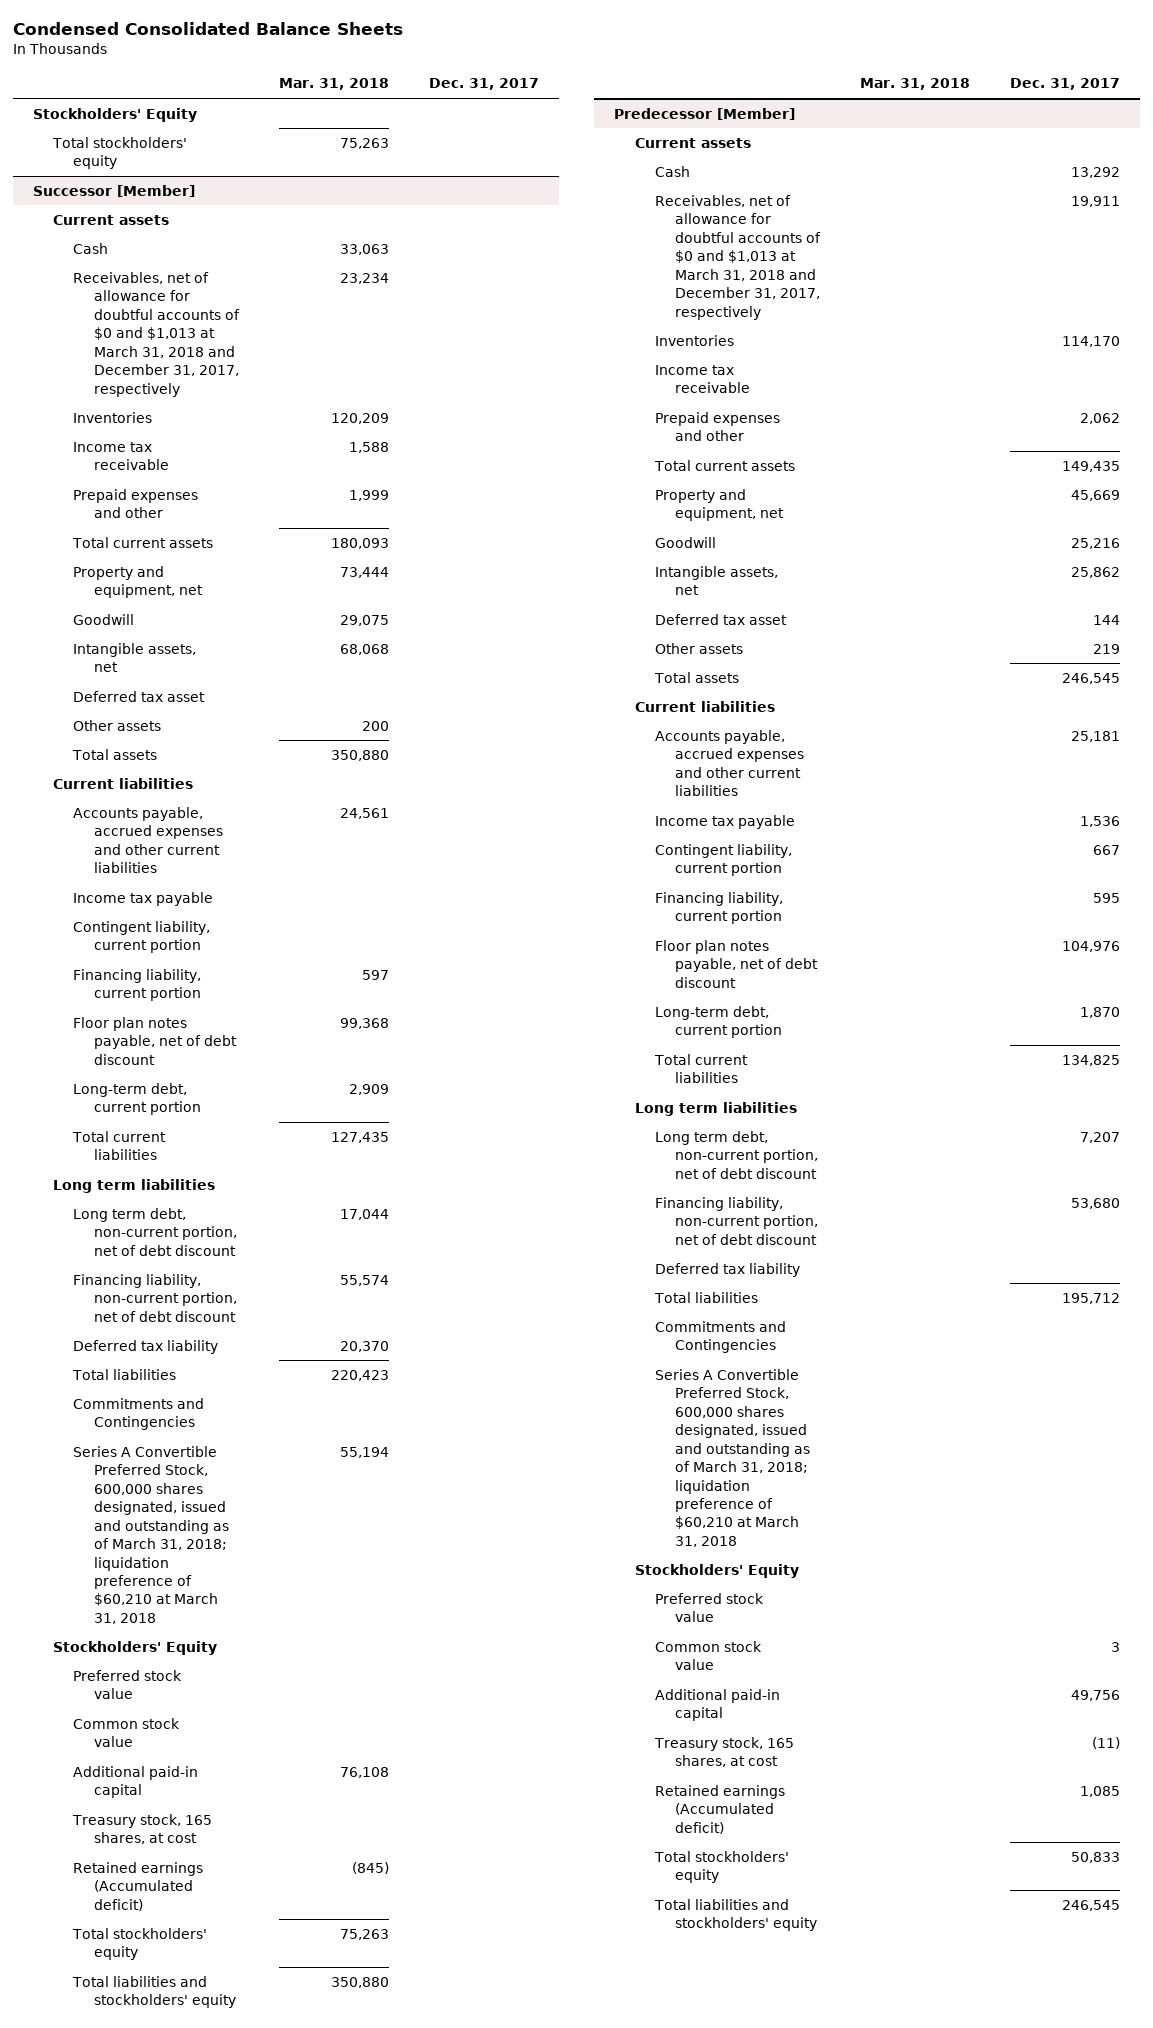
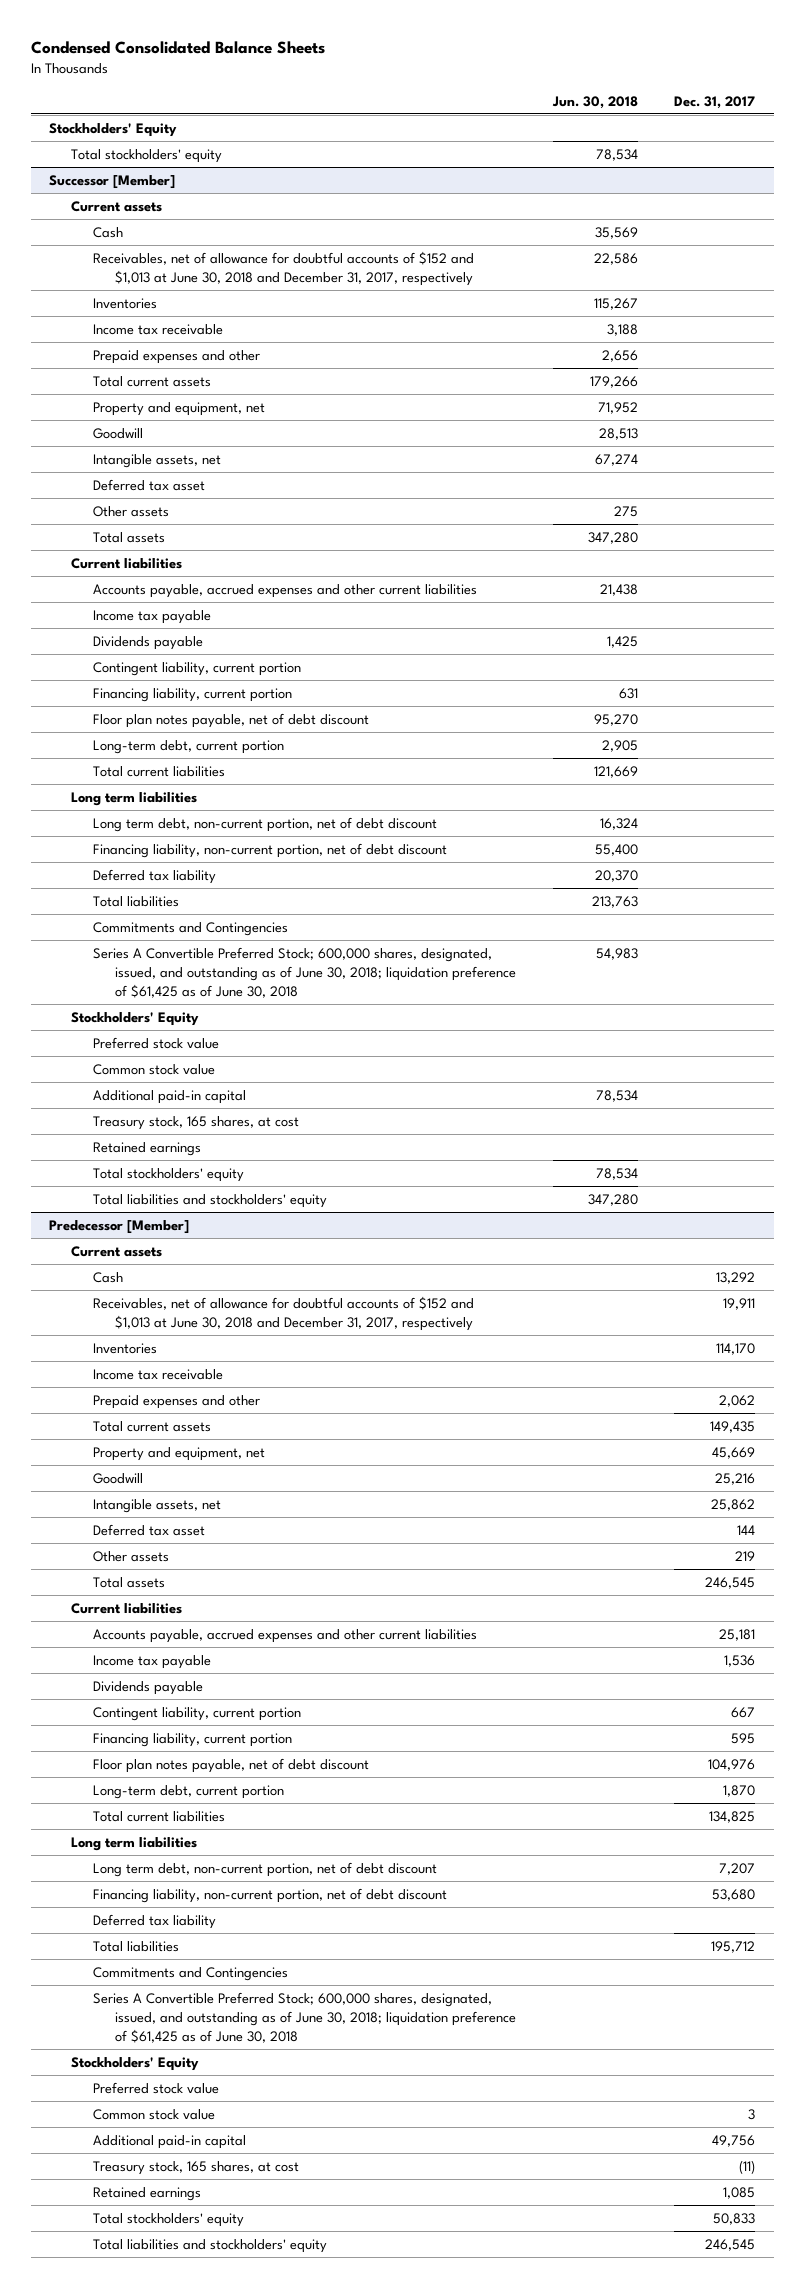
[278,78,389,91] Mar. 31, 2018 -> none
none -> [551,95,638,109] Jun. 30, 2018
[73,271,240,397] Receivables, net of allowance for doubtful accounts of $0 and $1,013 at March 31, 2018 and December 31, 2017, respectively -> [93,250,475,286] Receivables, net of allowance for doubtful accounts of $152 and $1,013 at June 30, 2018 and December 31, 2017, respectively
none -> [93,635,204,650] Dividends payable
[73,1445,229,1624] Series A Convertible Preferred Stock, 600,000 shares designated, issued and outstanding as of March 31, 2018; liquidation preference of $60,210 at March 31, 2018 -> [93,946,517,998] Series A Convertible Preferred Stock; 600,000 shares, designated, issued, and outstanding as of June 30, 2018; liquidation preference of $61,425 as of June 30, 2018
[73,1861,204,1911] Retained earnings (Accumulated deficit) -> [93,1141,202,1156] Retained earnings
[654,194,821,320] Receivables, net of allowance for doubtful accounts of $0 and $1,013 at March 31, 2018 and December 31, 2017, respectively -> [93,1295,475,1331] Receivables, net of allowance for doubtful accounts of $152 and $1,013 at June 30, 2018 and December 31, 2017, respectively
none -> [93,1680,204,1695] Dividends payable
[654,1368,810,1547] Series A Convertible Preferred Stock, 600,000 shares designated, issued and outstanding as of March 31, 2018; liquidation preference of $60,210 at March 31, 2018 -> [93,1991,517,2043] Series A Convertible Preferred Stock; 600,000 shares, designated, issued, and outstanding as of June 30, 2018; liquidation preference of $61,425 as of June 30, 2018
[654,1784,785,1834] Retained earnings (Accumulated deficit) -> [93,2186,202,2201] Retained earnings

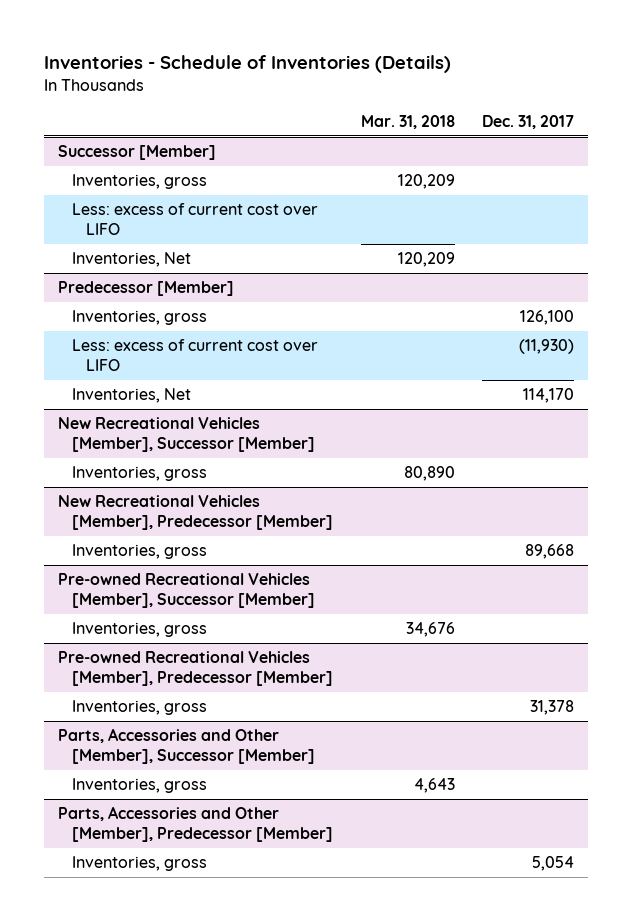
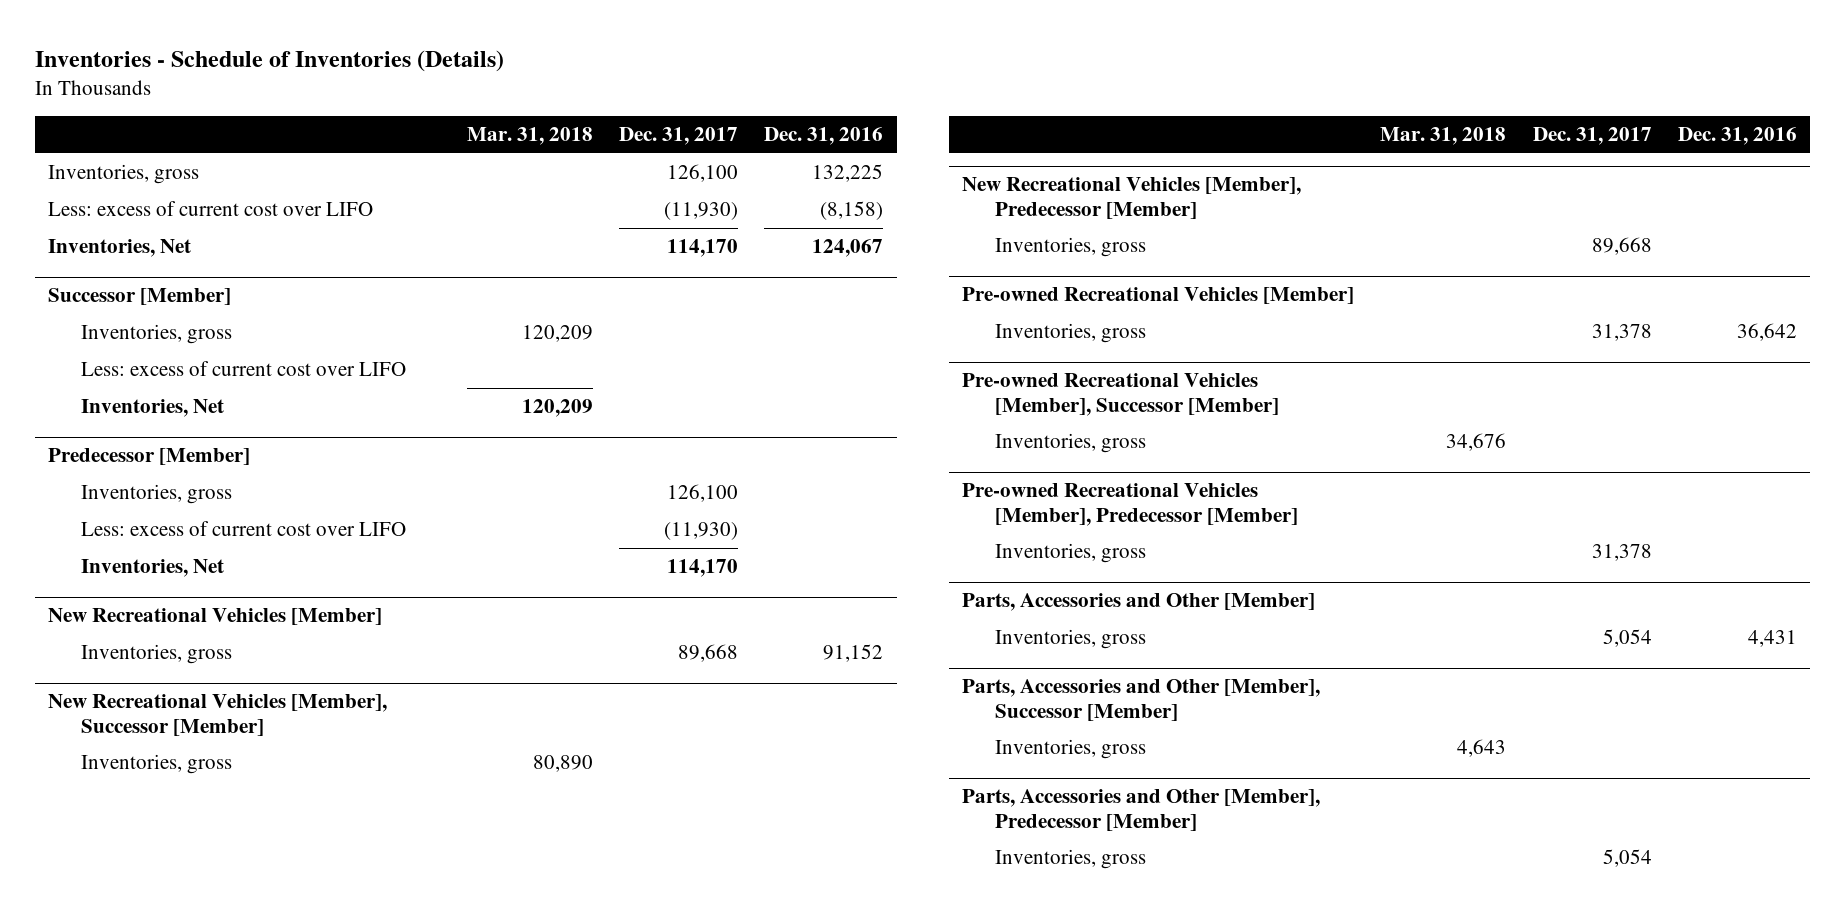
none -> [764,127,884,146] Dec. 31, 2016
none -> [48,164,200,185] Inventories, gross
none -> [48,201,374,217] Less: excess of current cost over LIFO
none -> [48,239,192,258] Inventories, Net
none -> [48,608,383,626] New Recreational Vehicles [Member]
none -> [81,644,233,665] Inventories, gross
none -> [961,287,1354,305] Pre-owned Recreational Vehicles [Member]
none -> [995,323,1147,344] Inventories, gross
none -> [961,593,1315,612] Parts, Accessories and Other [Member]
none -> [995,629,1147,650] Inventories, gross

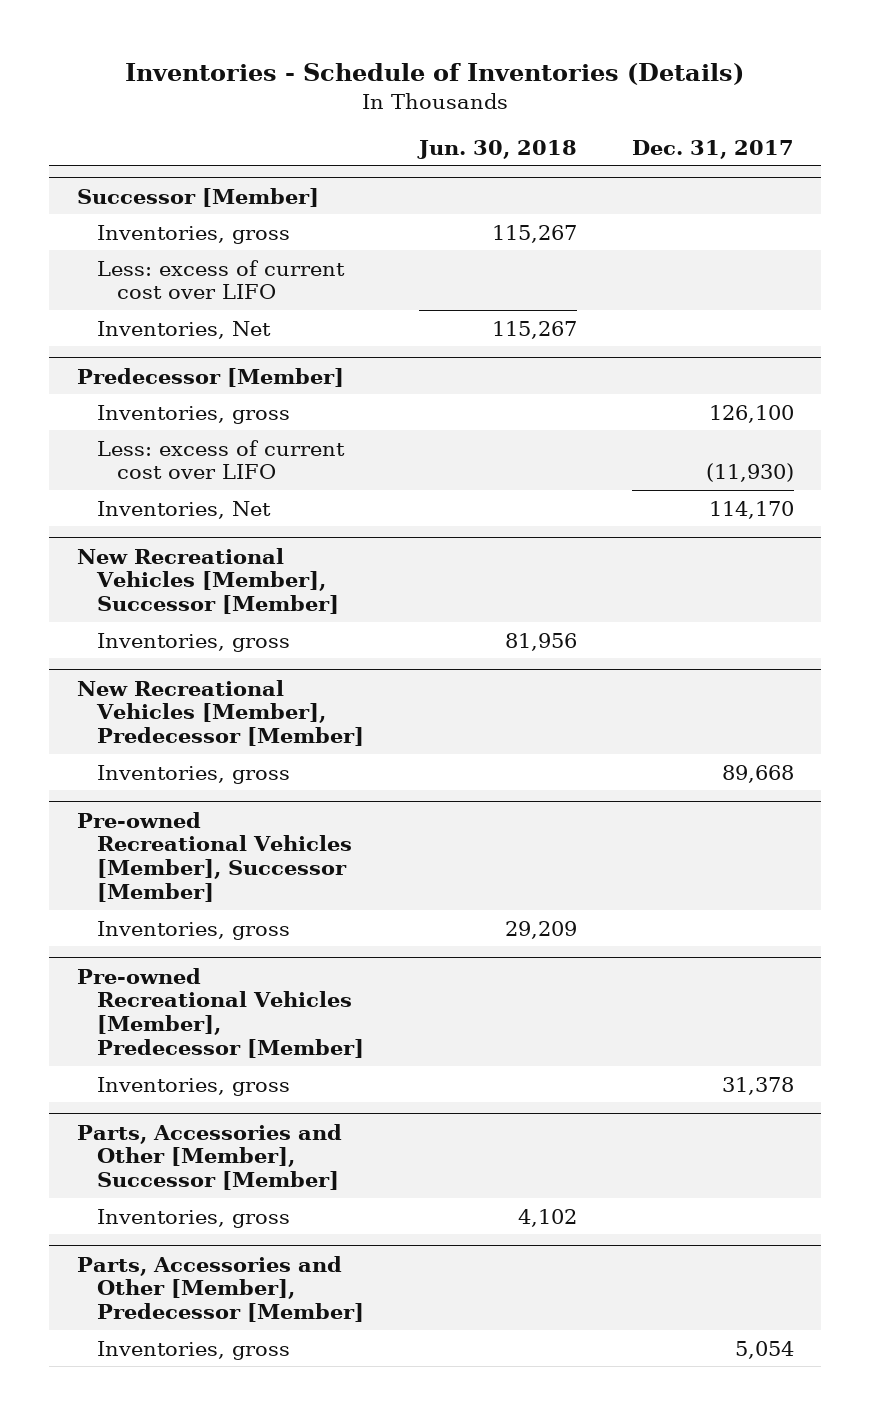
[466,127,593,146] Mar. 31, 2018 -> none
[764,127,884,146] Dec. 31, 2016 -> none
none -> [416,139,577,159] Jun. 30, 2018
[48,164,200,185] Inventories, gross -> none
[48,201,374,217] Less: excess of current cost over LIFO -> none
[48,239,192,258] Inventories, Net -> none
[48,608,383,626] New Recreational Vehicles [Member] -> none
[81,644,233,665] Inventories, gross -> none
[961,287,1354,305] Pre-owned Recreational Vehicles [Member] -> none
[995,323,1147,344] Inventories, gross -> none
[961,593,1315,612] Parts, Accessories and Other [Member] -> none
[995,629,1147,650] Inventories, gross -> none

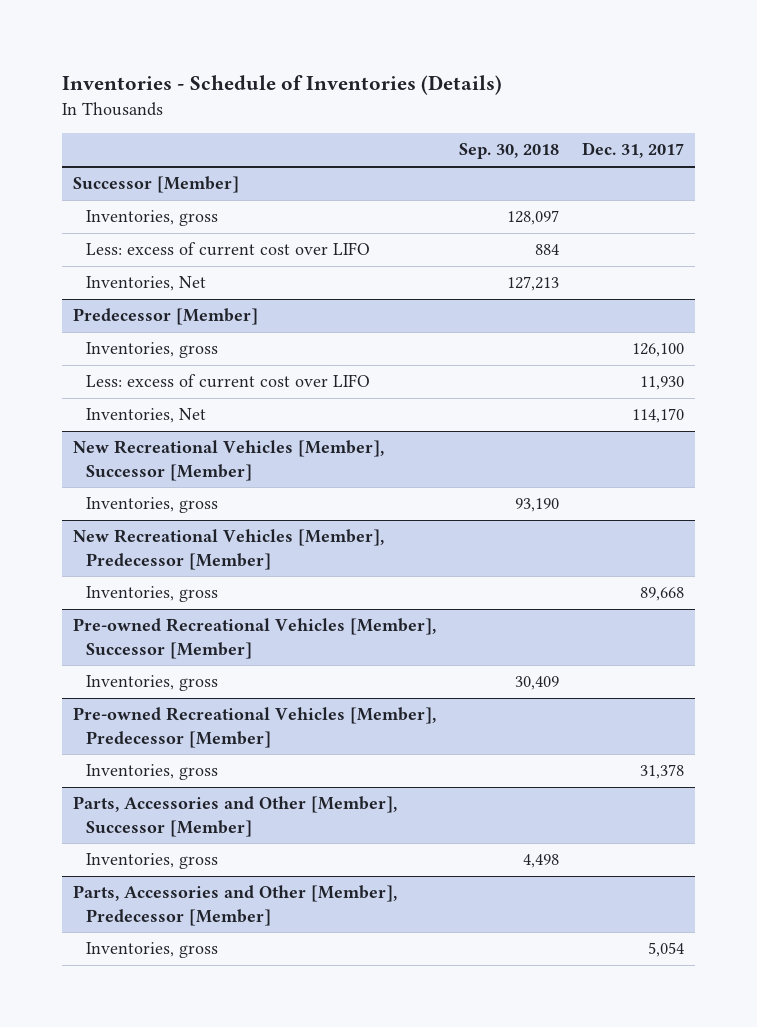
[416,139,577,159] Jun. 30, 2018 -> none
none -> [458,143,559,160] Sep. 30, 2018
[705,463,794,483] (11,930) -> [639,376,684,391] 11,930

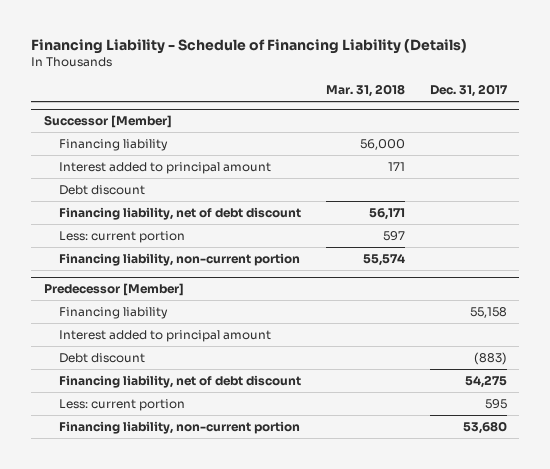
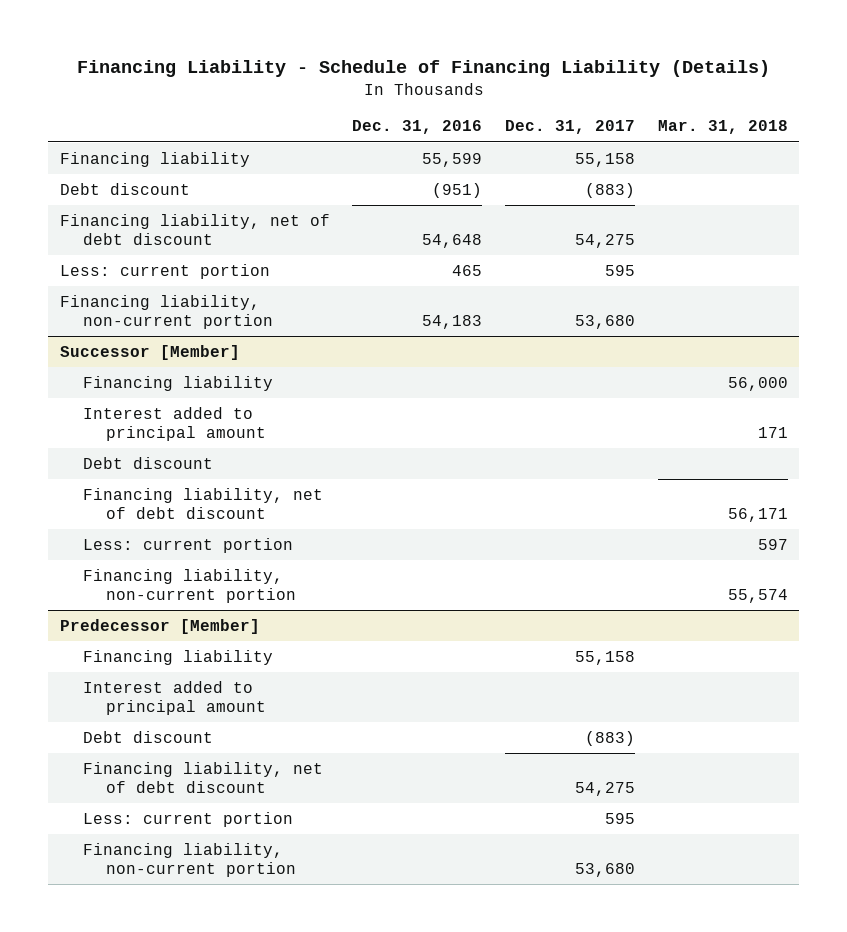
none -> [352,120,483,135] Dec. 31, 2016
none -> [59,151,250,167] Financing liability
none -> [59,182,190,195] Debt discount
none -> [59,213,330,245] Financing liability, net of debt discount
none -> [59,263,270,279] Less: current portion
none -> [59,294,274,329] Financing liability, non-current portion

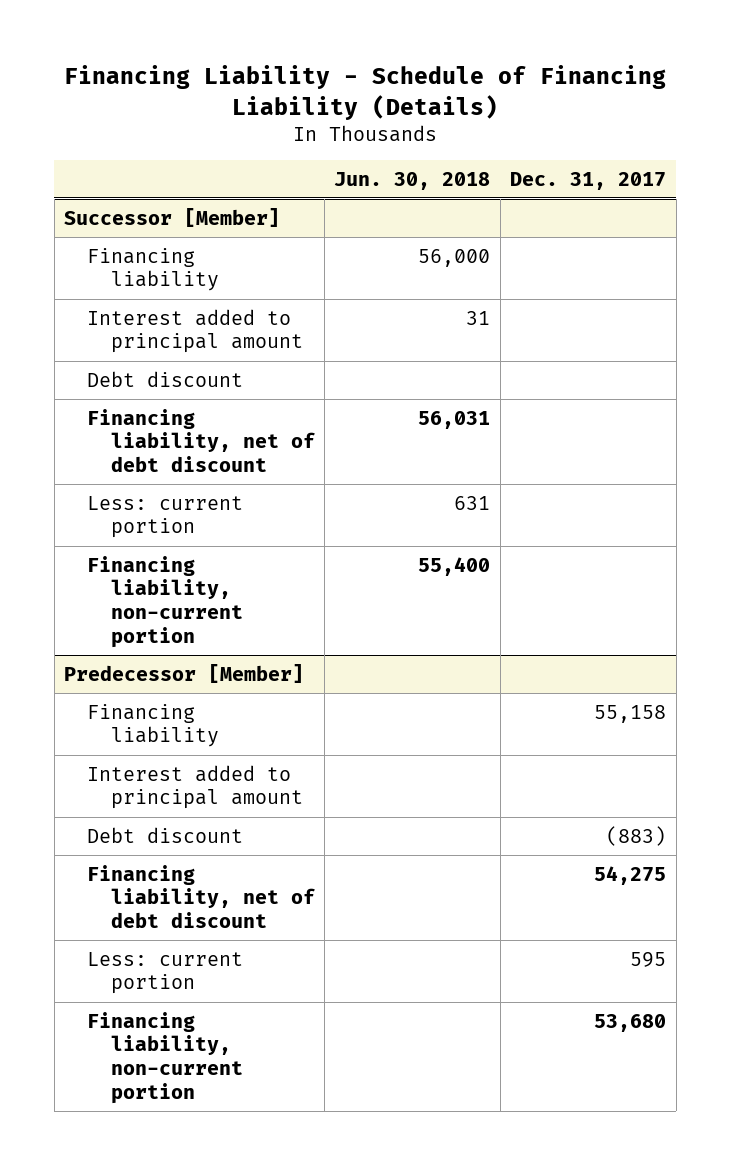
[352,120,483,135] Dec. 31, 2016 -> none
[657,120,788,135] Mar. 31, 2018 -> none
none -> [334,171,491,190] Jun. 30, 2018
[59,151,250,167] Financing liability -> none
[59,182,190,195] Debt discount -> none
[59,213,330,245] Financing liability, net of debt discount -> none
[59,263,270,279] Less: current portion -> none
[59,294,274,329] Financing liability, non-current portion -> none

